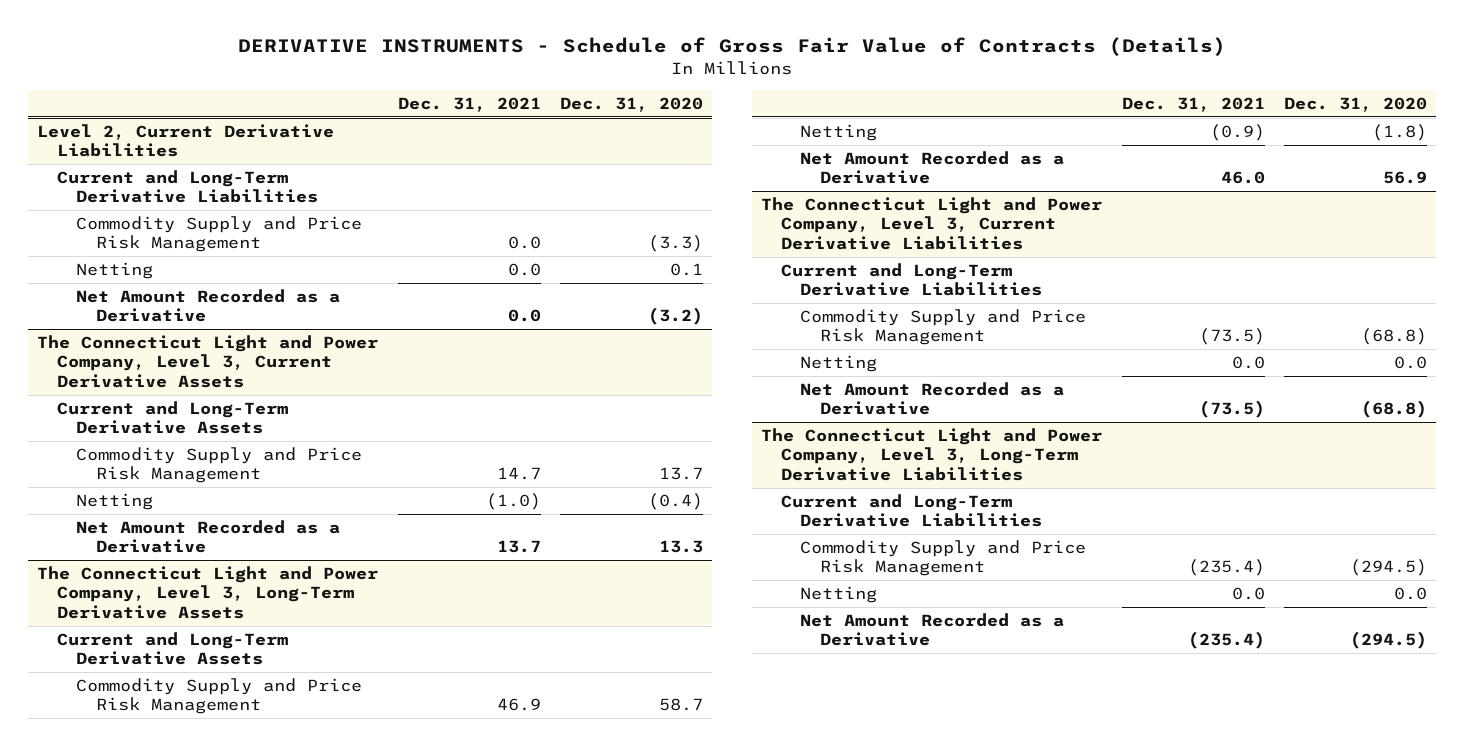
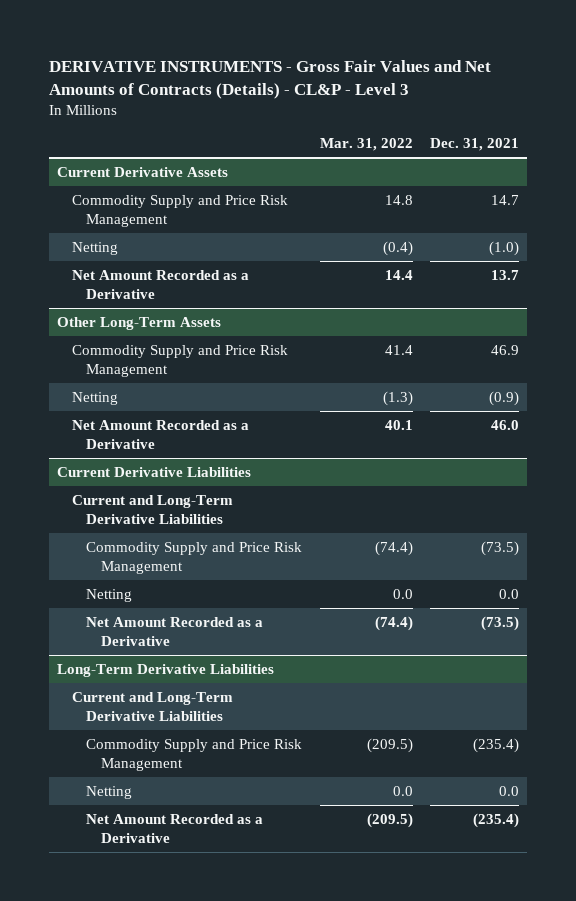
[238,37,1227,57] DERIVATIVE INSTRUMENTS - Schedule of Gross Fair Value of Contracts (Details) -> [48,59,491,99] DERIVATIVE INSTRUMENTS - Gross Fair Values and Net Amounts of Contracts (Details) - CL&P - Level 3
[559,96,703,112] Dec. 31, 2020 -> none
none -> [319,138,413,152] Mar. 31, 2022
[37,123,335,158] Level 2, Current Derivative Liabilities -> none
[56,169,319,204] Current and Long-Term Derivative Liabilities -> none
[76,215,363,253] Commodity Supply and Price Risk Management -> none
[76,261,154,279] Netting -> none
[76,288,341,323] Net Amount Recorded as a Derivative -> none
[37,334,379,388] The Connecticut Light and Power Company, Level 3, Current Derivative Assets -> none
[56,400,288,435] Current and Long-Term Derivative Assets -> none
none -> [57,166,229,177] Current Derivative Assets
[37,565,379,619] The Connecticut Light and Power Company, Level 3, Long-Term Derivative Assets -> none
[56,631,288,666] Current and Long-Term Derivative Assets -> none
none -> [57,316,222,330] Other Long-Term Assets
[761,196,1103,250] The Connecticut Light and Power Company, Level 3, Current Derivative Liabilities -> none
none -> [57,466,252,477] Current Derivative Liabilities
[761,427,1103,481] The Connecticut Light and Power Company, Level 3, Long-Term Derivative Liabilities -> none
none -> [57,663,275,677] Long-Term Derivative Liabilities

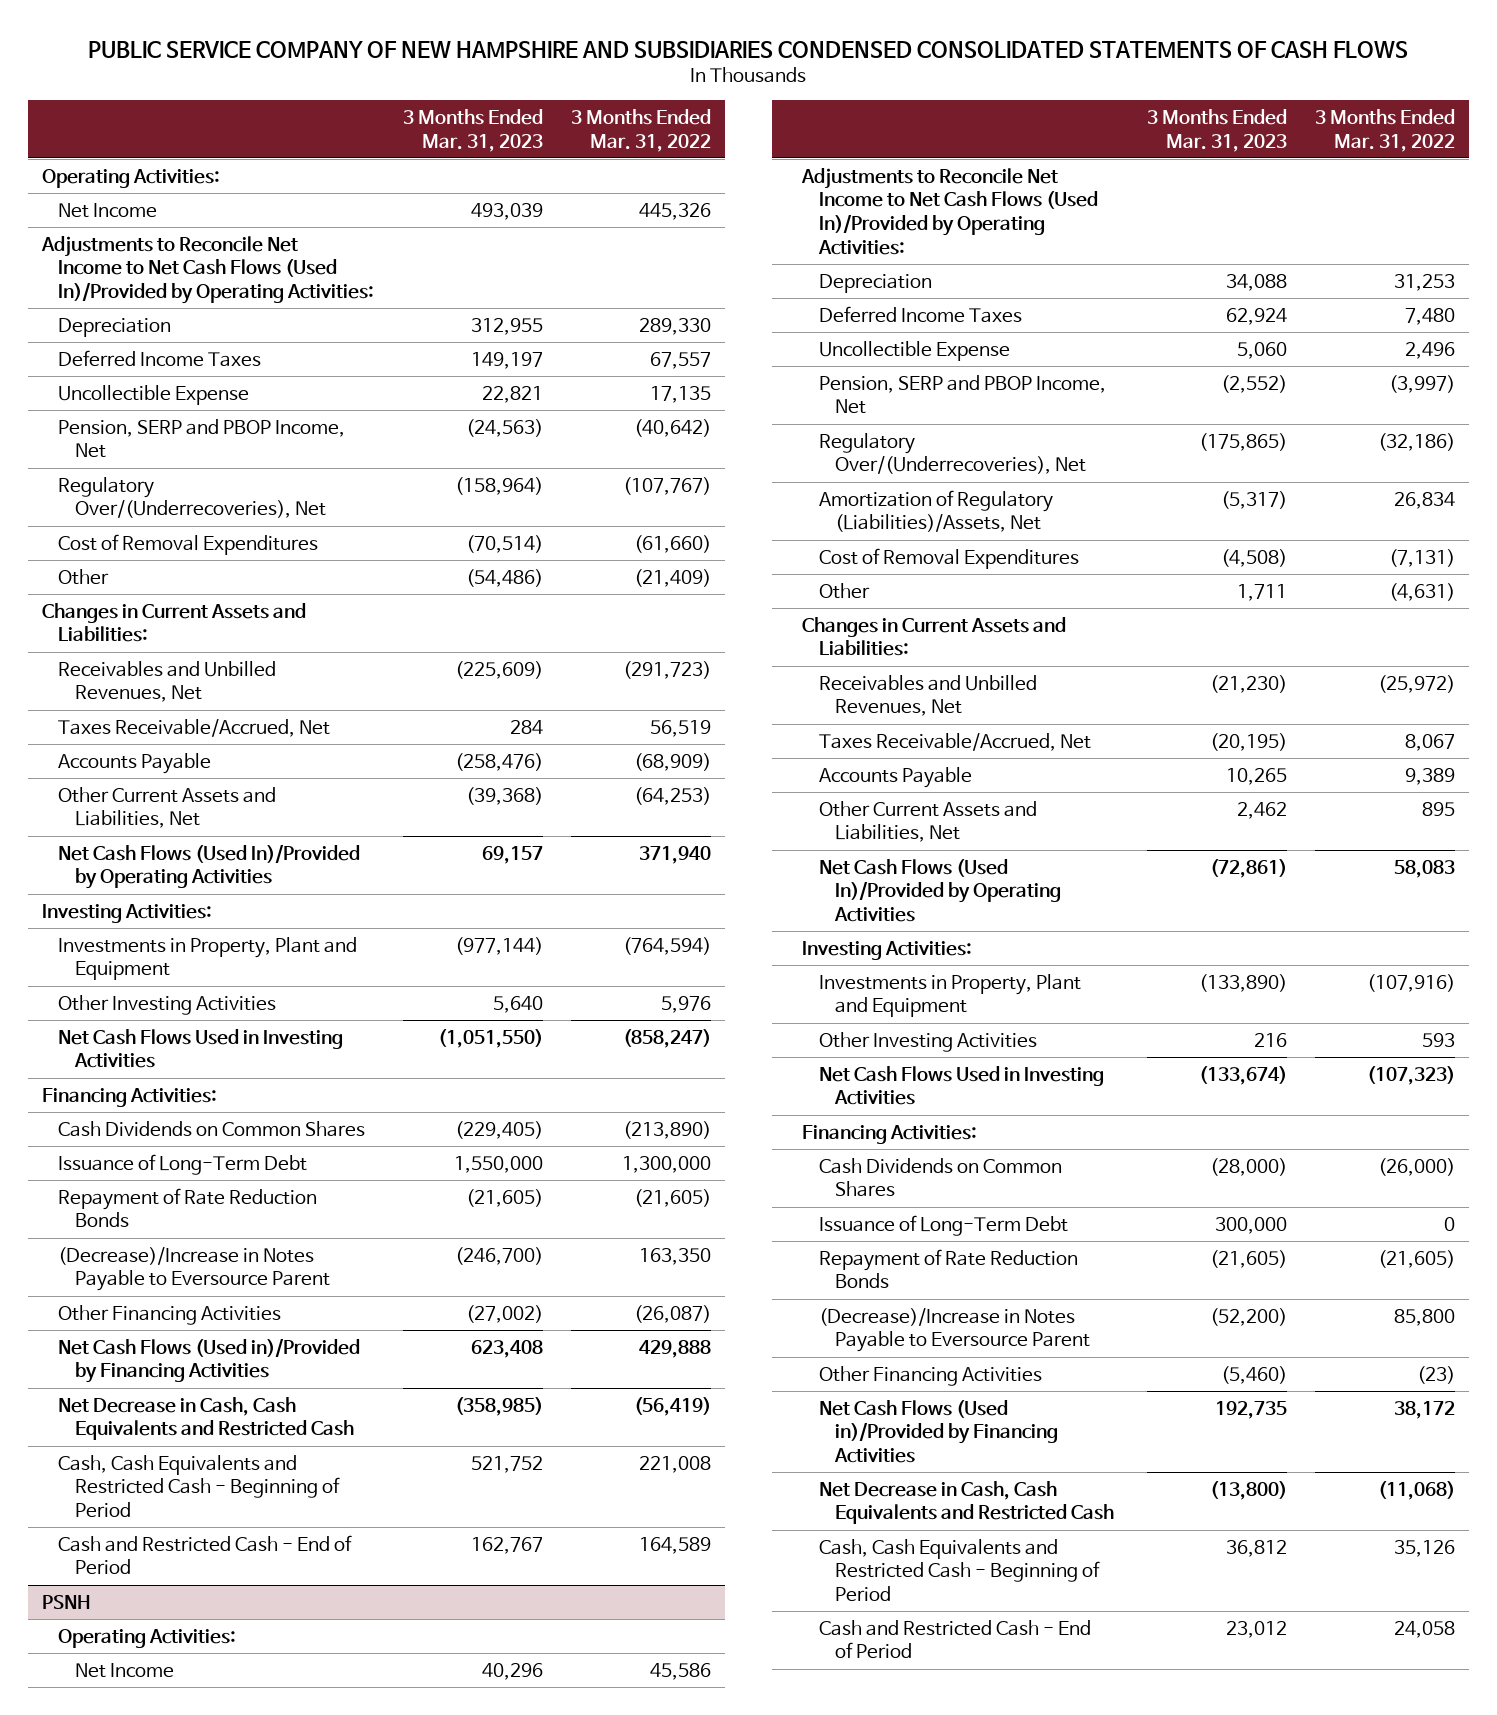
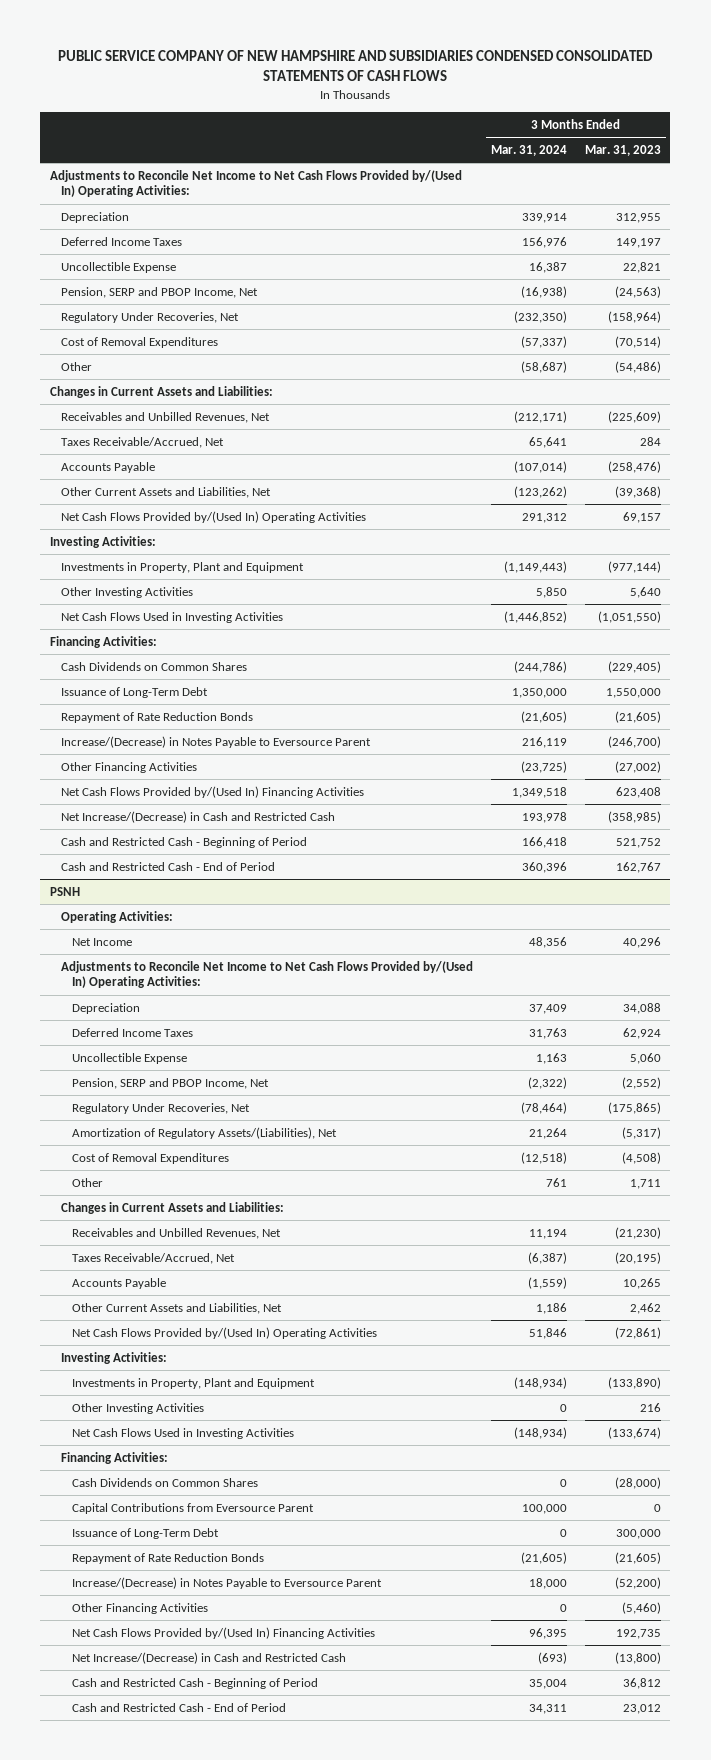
[570,108,711,152] 3 Months Ended Mar. 31, 2022 -> none
none -> [490,145,567,157] Mar. 31, 2024
[41,168,220,188] Operating Activities: -> none
[58,202,158,218] Net Income -> none
[40,235,375,305] Adjustments to Reconcile Net Income to Net Cash Flows (Used In)/Provided by Operating Activities: -> [49,169,462,198] Adjustments to Reconcile Net Income to Net Cash Flows Provided by/(Used In) Operating Activities:
[58,476,326,519] Regulatory Over/(Underrecoveries), Net -> [60,311,239,323] Regulatory Under Recoveries, Net
[58,843,361,890] Net Cash Flows (Used In)/Provided by Operating Activities -> [60,510,366,523] Net Cash Flows Provided by/(Used In) Operating Activities
[58,1246,330,1292] (Decrease)/Increase in Notes Payable to Eversource Parent -> [60,735,371,748] Increase/(Decrease) in Notes Payable to Eversource Parent
[58,1337,361,1384] Net Cash Flows (Used in)/Provided by Financing Activities -> [60,785,364,798] Net Cash Flows Provided by/(Used In) Financing Activities
[58,1396,354,1441] Net Decrease in Cash, Cash Equivalents and Restricted Cash -> [60,810,335,823] Net Increase/(Decrease) in Cash and Restricted Cash
[58,1454,340,1519] Cash, Cash Equivalents and Restricted Cash - Beginning of Period -> [60,836,307,848] Cash and Restricted Cash - Beginning of Period
[801,167,1098,255] Adjustments to Reconcile Net Income to Net Cash Flows (Used In)/Provided by Operating Activities: -> [60,960,473,989] Adjustments to Reconcile Net Income to Net Cash Flows Provided by/(Used In) Operating Activities:
[818,432,1086,475] Regulatory Over/(Underrecoveries), Net -> [72,1102,251,1114] Regulatory Under Recoveries, Net
[818,489,1053,533] Amortization of Regulatory (Liabilities)/Assets, Net -> [72,1126,338,1139] Amortization of Regulatory Assets/(Liabilities), Net
[818,858,1061,923] Net Cash Flows (Used In)/Provided by Operating Activities -> [72,1326,378,1339] Net Cash Flows Provided by/(Used In) Operating Activities
none -> [72,1502,315,1514] Capital Contributions from Eversource Parent
[818,1307,1090,1353] (Decrease)/Increase in Notes Payable to Eversource Parent -> [72,1576,383,1589] Increase/(Decrease) in Notes Payable to Eversource Parent
[818,1399,1058,1464] Net Cash Flows (Used in)/Provided by Financing Activities -> [72,1626,376,1639] Net Cash Flows Provided by/(Used In) Financing Activities
[818,1480,1114,1525] Net Decrease in Cash, Cash Equivalents and Restricted Cash -> [72,1651,347,1664] Net Increase/(Decrease) in Cash and Restricted Cash
[818,1538,1100,1603] Cash, Cash Equivalents and Restricted Cash - Beginning of Period -> [72,1677,319,1689] Cash and Restricted Cash - Beginning of Period

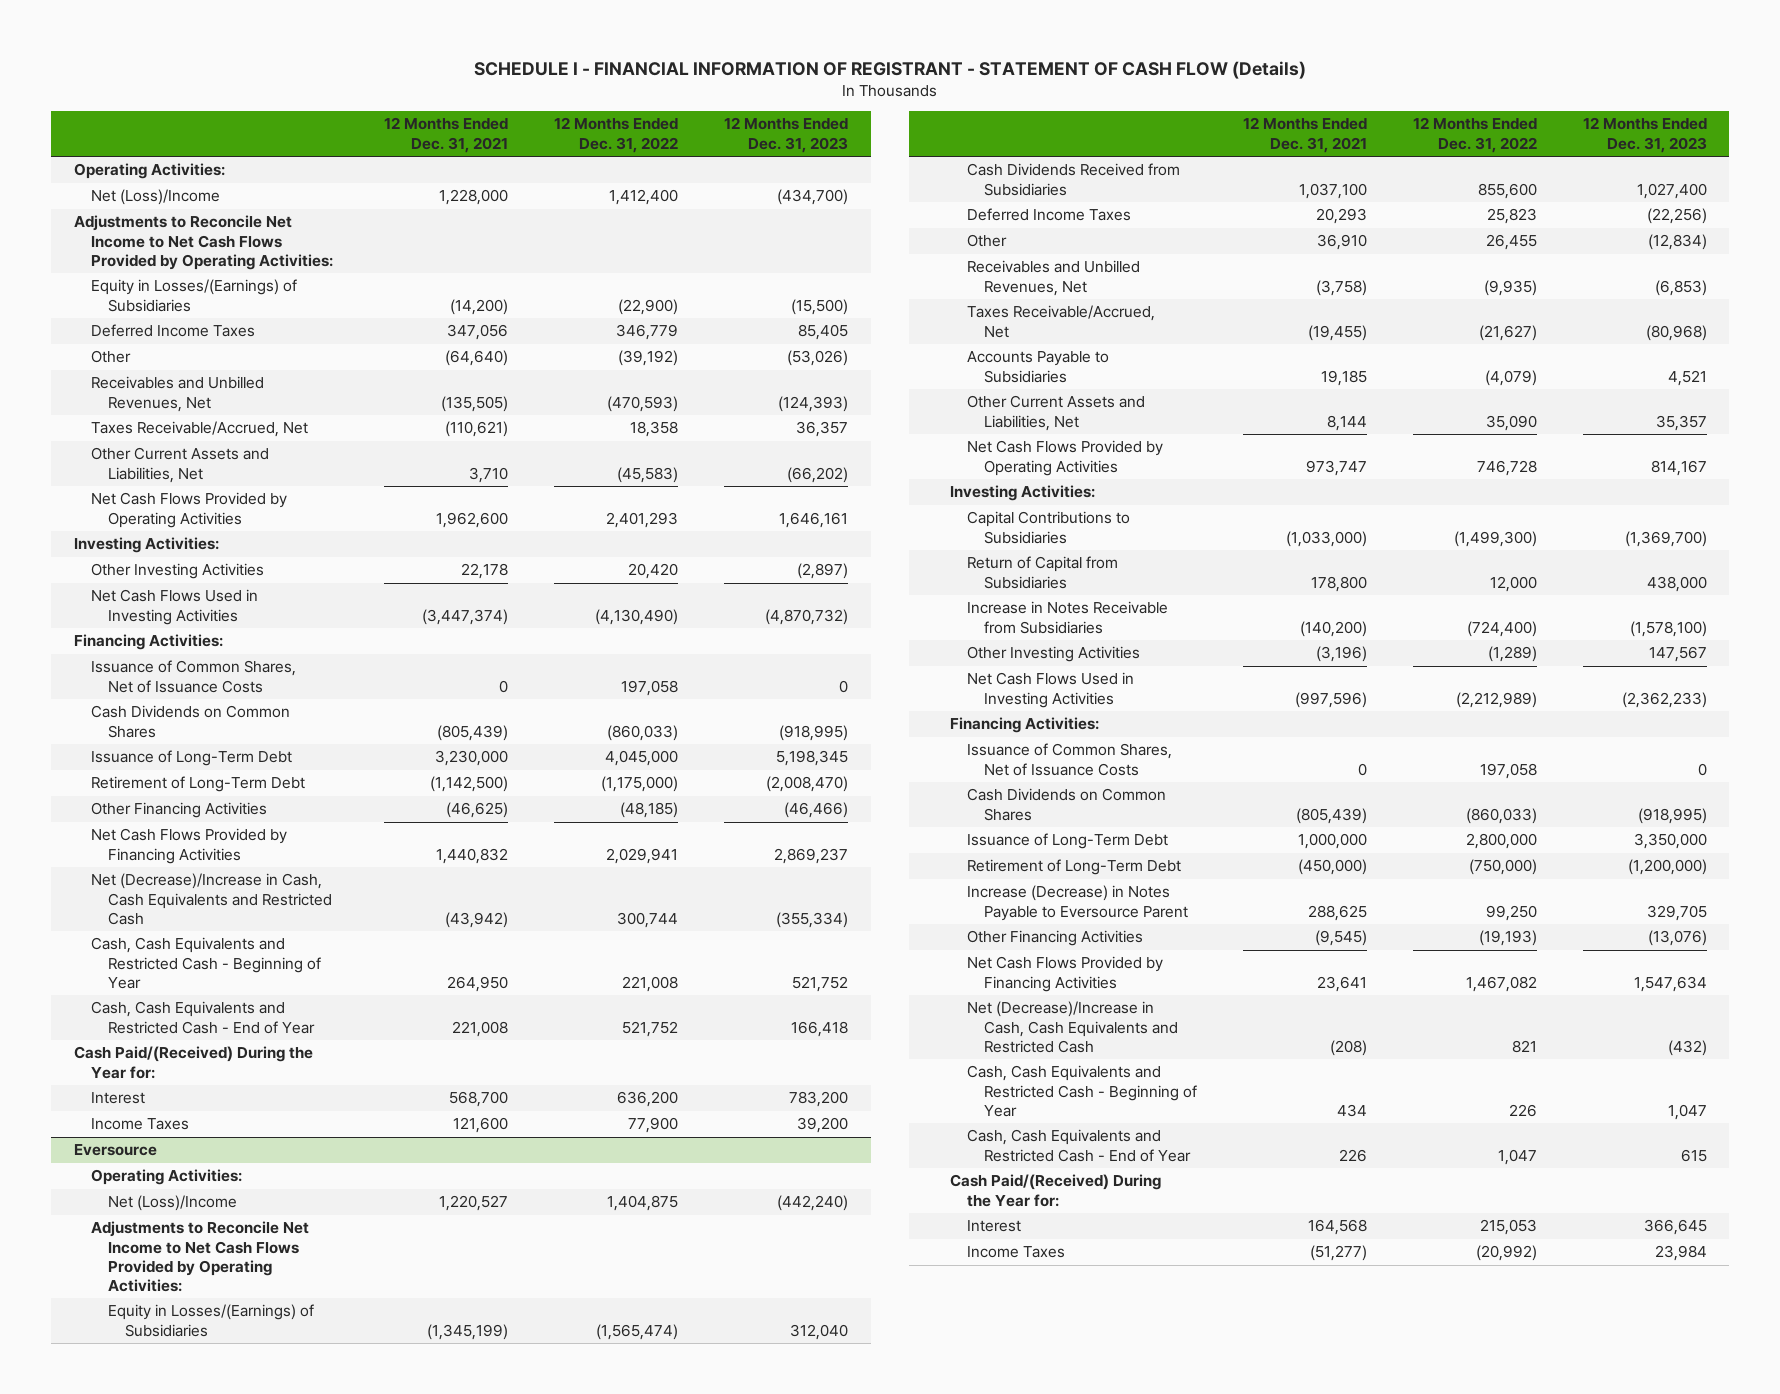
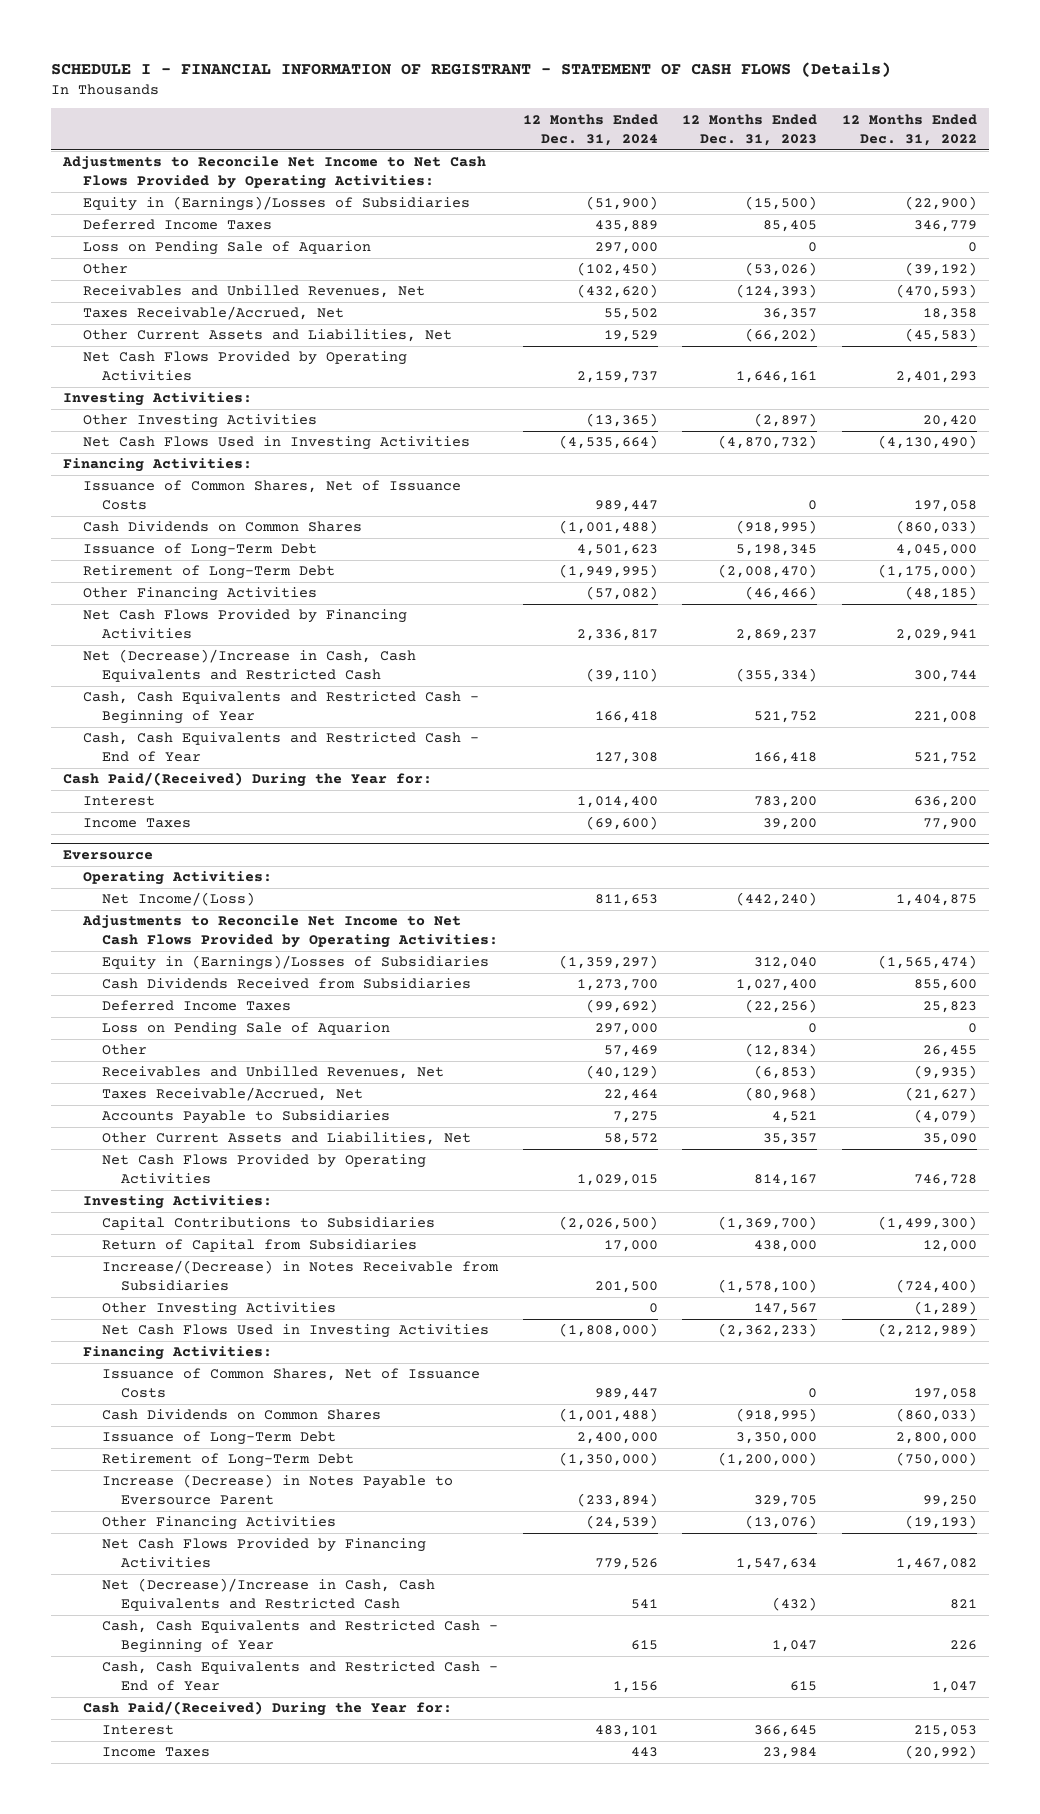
[474,60,1307,79] SCHEDULE I - FINANCIAL INFORMATION OF REGISTRANT - STATEMENT OF CASH FLOW (Details) -> [50,61,891,77] SCHEDULE I - FINANCIAL INFORMATION OF REGISTRANT - STATEMENT OF CASH FLOWS (Details)
[384,117,509,153] 12 Months Ended Dec. 31, 2021 -> none
none -> [522,113,658,146] 12 Months Ended Dec. 31, 2024
[73,163,225,180] Operating Activities: -> none
[90,189,220,206] Net (Loss)/Income -> none
[90,279,297,312] Equity in Losses/(Earnings) of Subsidiaries -> [82,196,470,212] Equity in (Earnings)/Losses of Subsidiaries
none -> [82,241,371,256] Loss on Pending Sale of Aquarion
[107,1195,237,1212] Net (Loss)/Income -> [102,892,256,907] Net Income/(Loss)
[107,1304,314,1337] Equity in Losses/(Earnings) of Subsidiaries -> [102,955,490,971] Equity in (Earnings)/Losses of Subsidiaries
none -> [102,1022,391,1037] Loss on Pending Sale of Aquarion
[966,601,1168,634] Increase in Notes Receivable from Subsidiaries -> [102,1260,500,1292] Increase/(Decrease) in Notes Receivable from Subsidiaries

